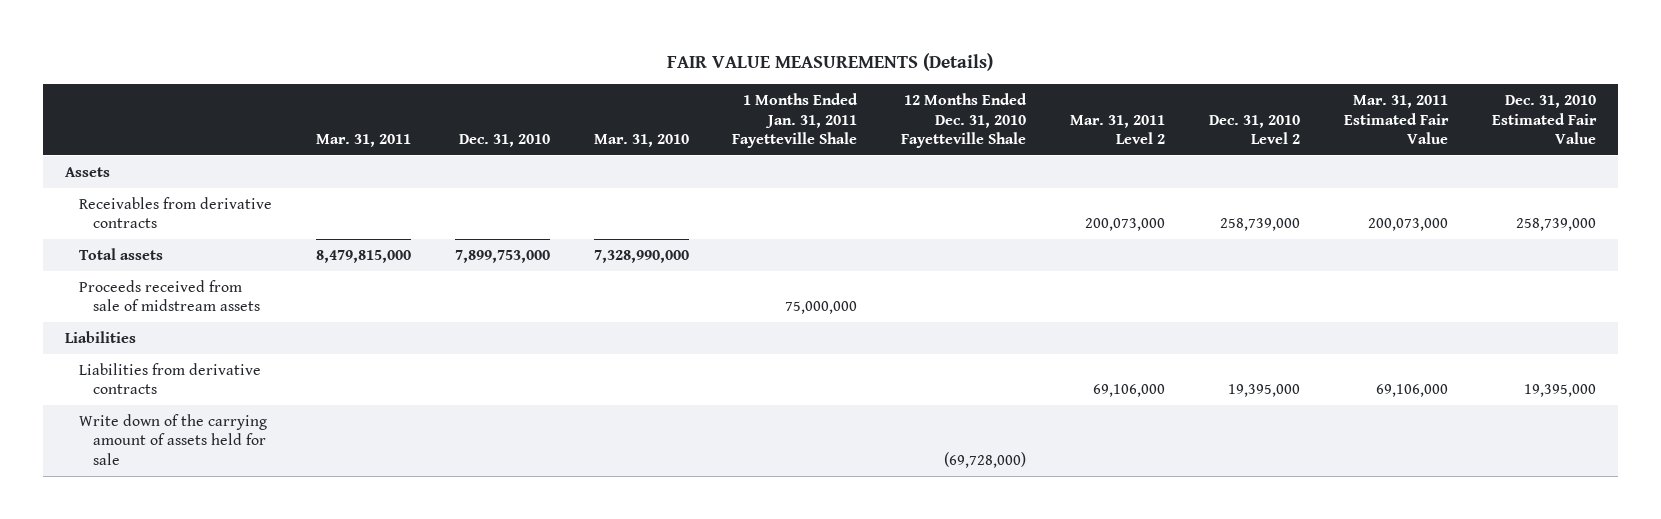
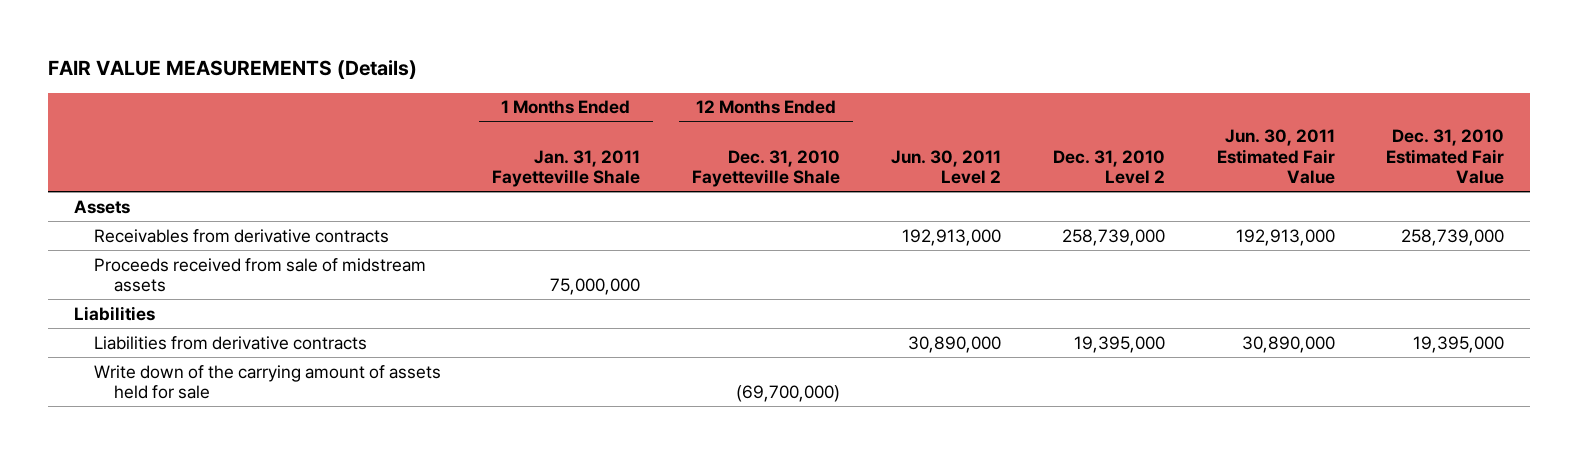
[315,134,411,148] Mar. 31, 2011 -> none
[458,134,550,148] Dec. 31, 2010 -> none
[593,134,689,148] Mar. 31, 2010 -> none
[1070,114,1166,145] Mar. 31, 2011 Level 2 -> none
[1343,95,1449,145] Mar. 31, 2011 Estimated Fair Value -> none
none -> [891,149,1002,184] Jun. 30, 2011 Level 2
none -> [1216,129,1335,184] Jun. 30, 2011 Estimated Fair Value
[79,247,164,260] Total assets -> none
[944,451,1027,468] (69,728,000) -> [735,385,840,403] (69,700,000)

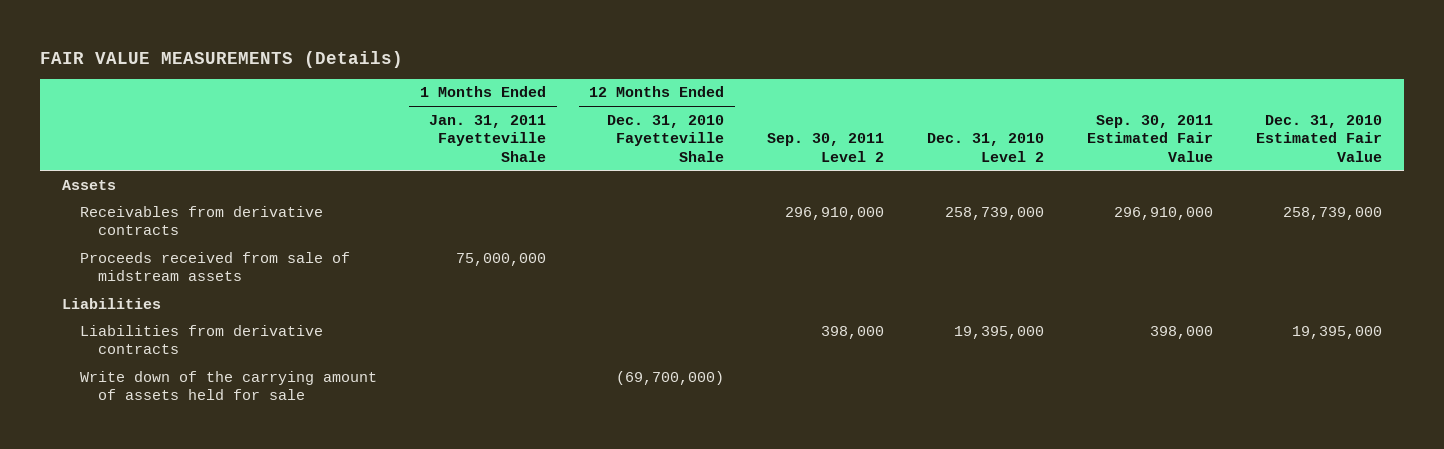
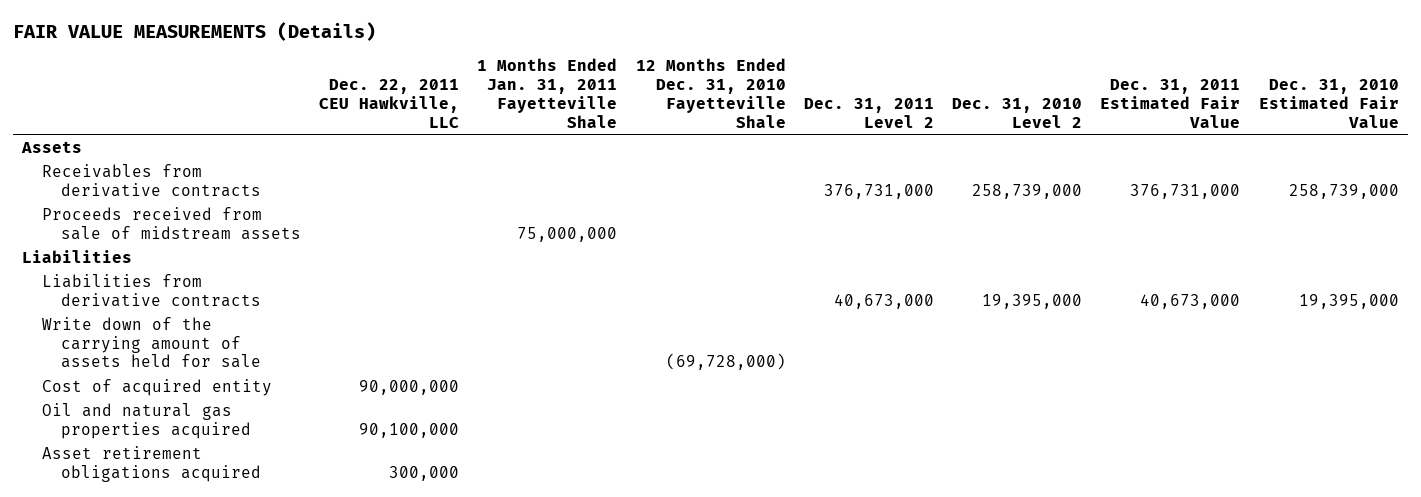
[767,133,885,162] Sep. 30, 2011 Level 2 -> none
[1087,114,1214,162] Sep. 30, 2011 Estimated Fair Value -> none
none -> [319,78,460,128] Dec. 22, 2011 CEU Hawkville, LLC
none -> [803,97,934,128] Dec. 31, 2011 Level 2
none -> [1100,78,1241,128] Dec. 31, 2011 Estimated Fair Value
[616,370,725,385] (69,700,000) -> [665,353,786,371] (69,728,000)
none -> [41,378,272,396] Cost of acquired entity
none -> [41,402,251,439] Oil and natural gas properties acquired
none -> [41,445,261,482] Asset retirement obligations acquired

